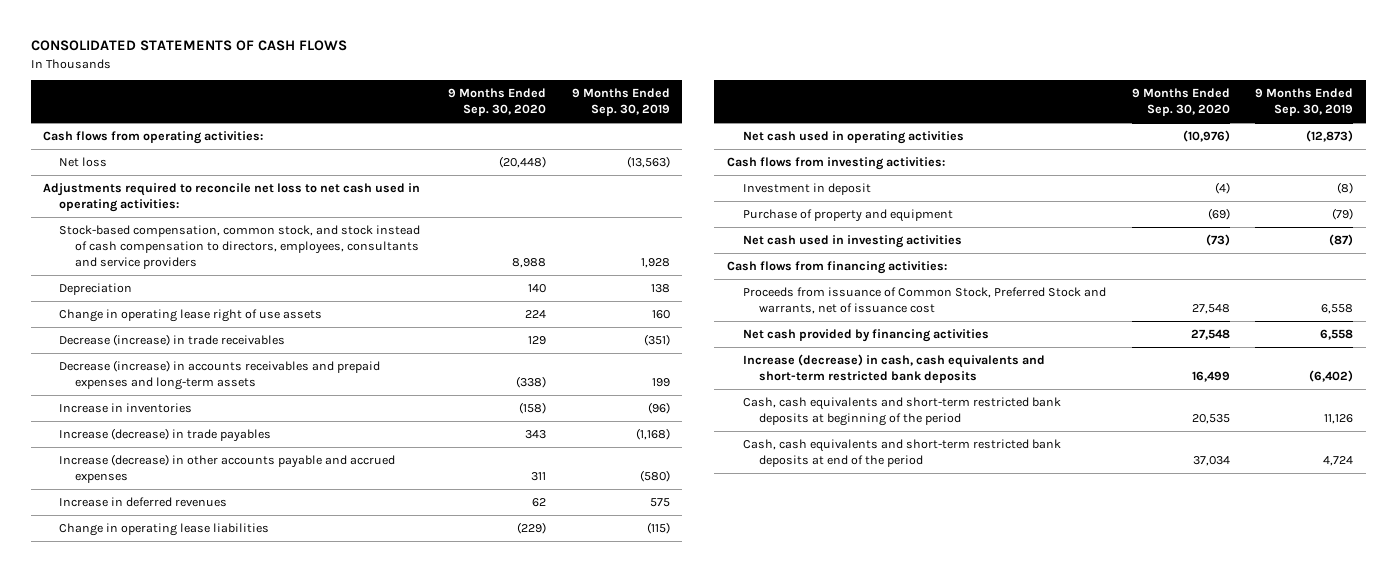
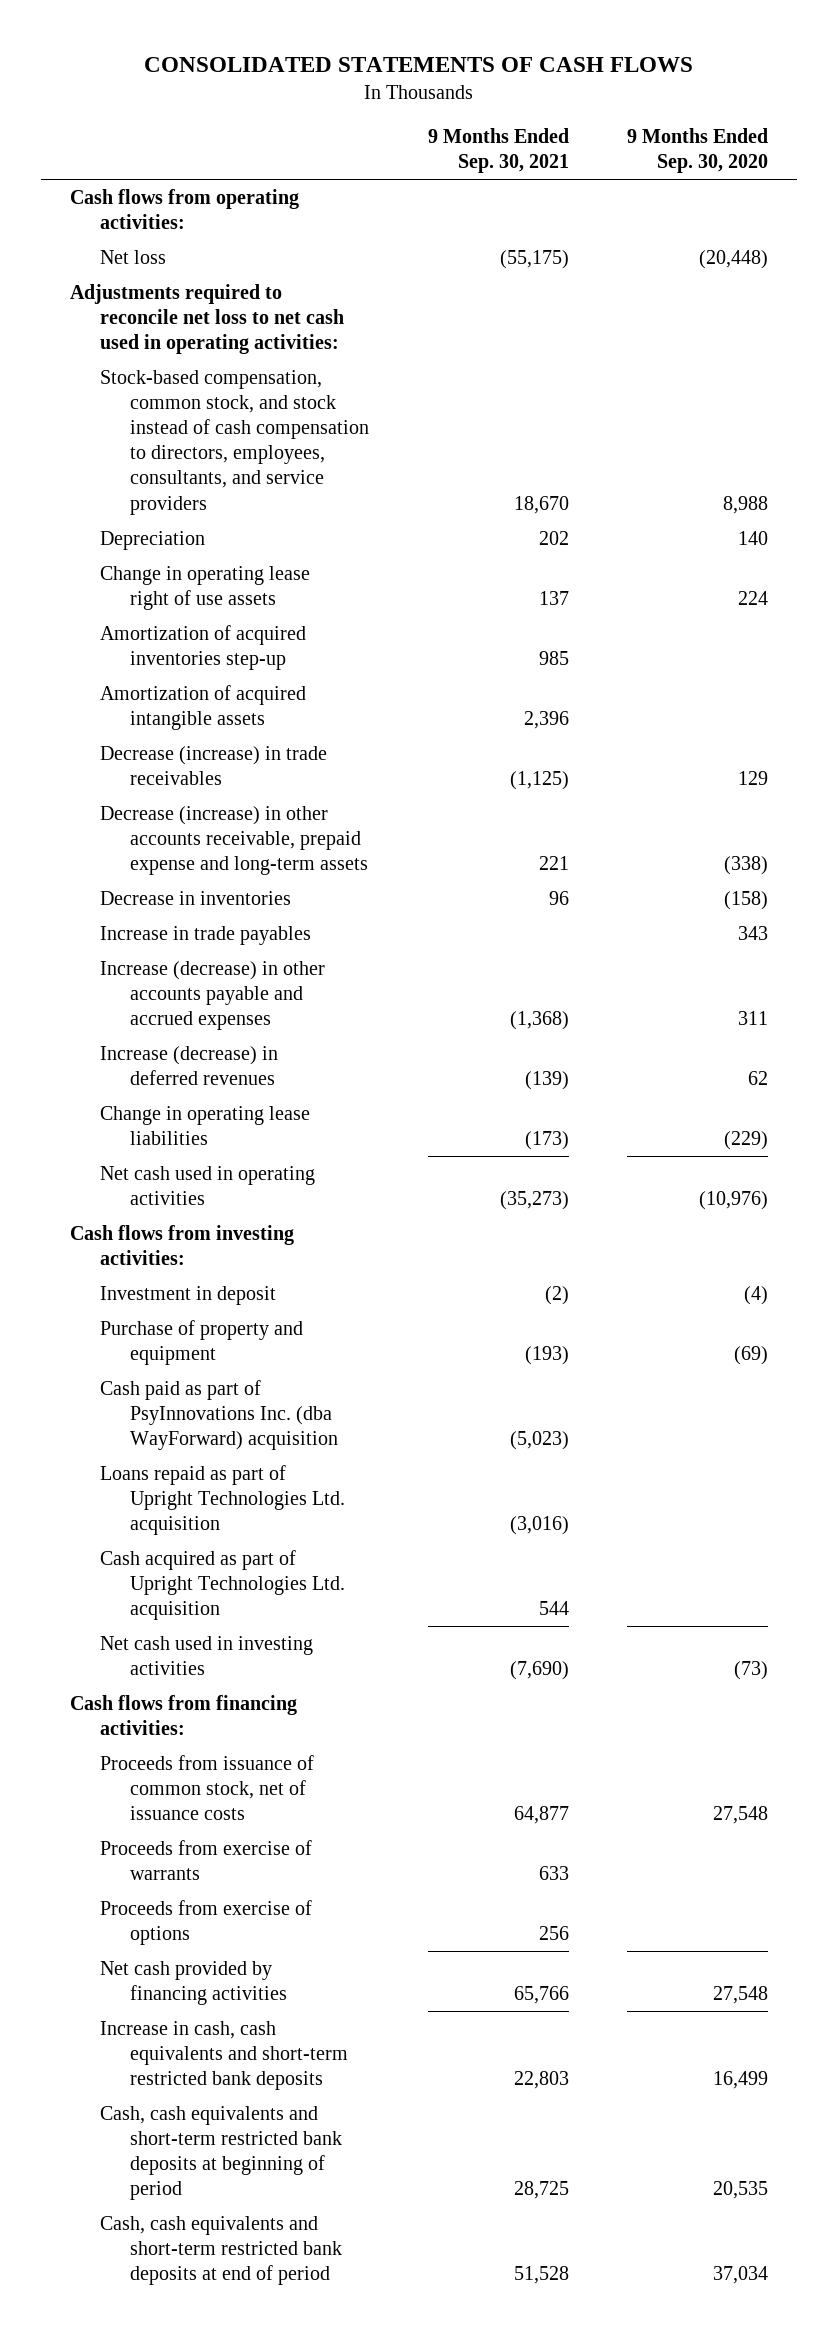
[571,88,670,117] 9 Months Ended Sep. 30, 2019 -> none
none -> [427,128,569,174] 9 Months Ended Sep. 30, 2021
[59,224,421,269] Stock-based compensation, common stock, and stock instead of cash compensation to directors, employees, consultants and service providers -> [100,370,370,515] Stock-based compensation, common stock, and stock instead of cash compensation to directors, employees, consultants, and service providers
none -> [100,625,307,671] Amortization of acquired inventories step-up
none -> [100,685,307,731] Amortization of acquired intangible assets
[59,359,381,390] Decrease (increase) in accounts receivables and prepaid expenses and long-term assets -> [100,806,369,876] Decrease (increase) in other accounts receivable, prepaid expense and long-term assets
[59,402,193,413] Increase in inventories -> [100,891,292,906] Decrease in inventories
[59,427,272,442] Increase (decrease) in trade payables -> [100,926,312,946] Increase in trade payables
[59,496,228,507] Increase in deferred revenues -> [100,1046,279,1086] Increase (decrease) in deferred revenues
none -> [100,1380,339,1451] Cash paid as part of PsyInnovations Inc. (dba WayForward) acquisition
none -> [100,1465,346,1536] Loans repaid as part of Upright Technologies Ltd. acquisition
none -> [100,1550,346,1621] Cash acquired as part of Upright Technologies Ltd. acquisition
[742,286,1106,314] Proceeds from issuance of Common Stock, Preferred Stock and warrants, net of issuance cost -> [100,1755,315,1821] Proceeds from issuance of common stock, net of issuance costs
none -> [100,1840,313,1881] Proceeds from exercise of warrants
none -> [100,1900,313,1946] Proceeds from exercise of options
[742,353,1045,383] Increase (decrease) in cash, cash equivalents and short-term restricted bank deposits -> [100,2021,349,2091] Increase in cash, cash equivalents and short-term restricted bank deposits
[742,396,1061,426] Cash, cash equivalents and short-term restricted bank deposits at beginning of the period -> [100,2106,343,2201] Cash, cash equivalents and short-term restricted bank deposits at beginning of period
[742,438,1061,467] Cash, cash equivalents and short-term restricted bank deposits at end of the period -> [100,2216,343,2286] Cash, cash equivalents and short-term restricted bank deposits at end of period

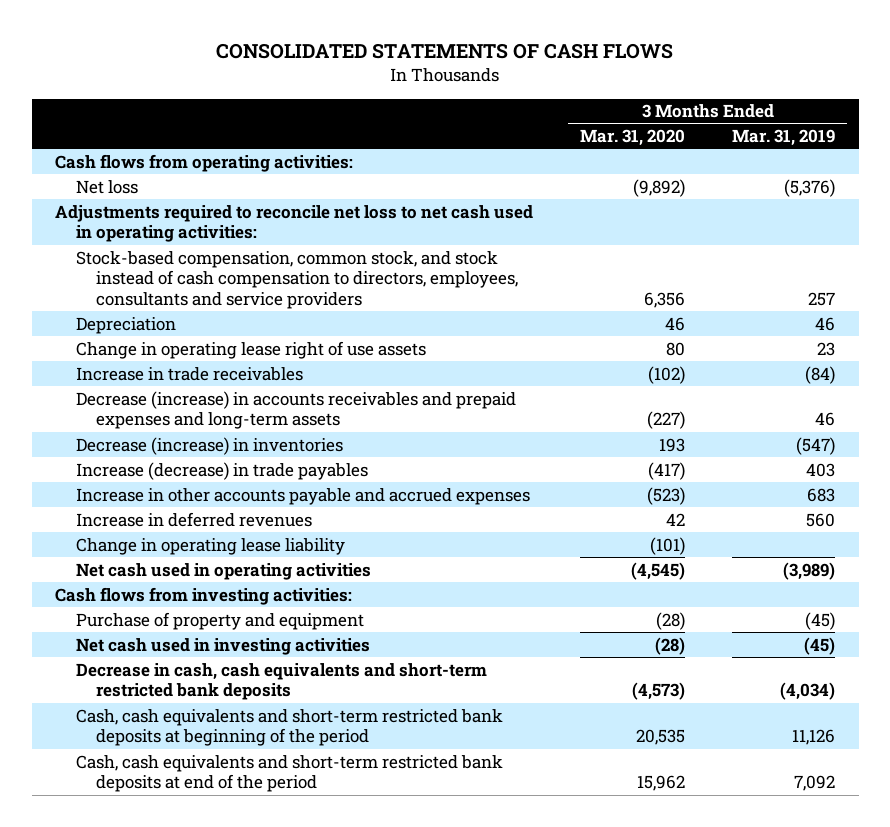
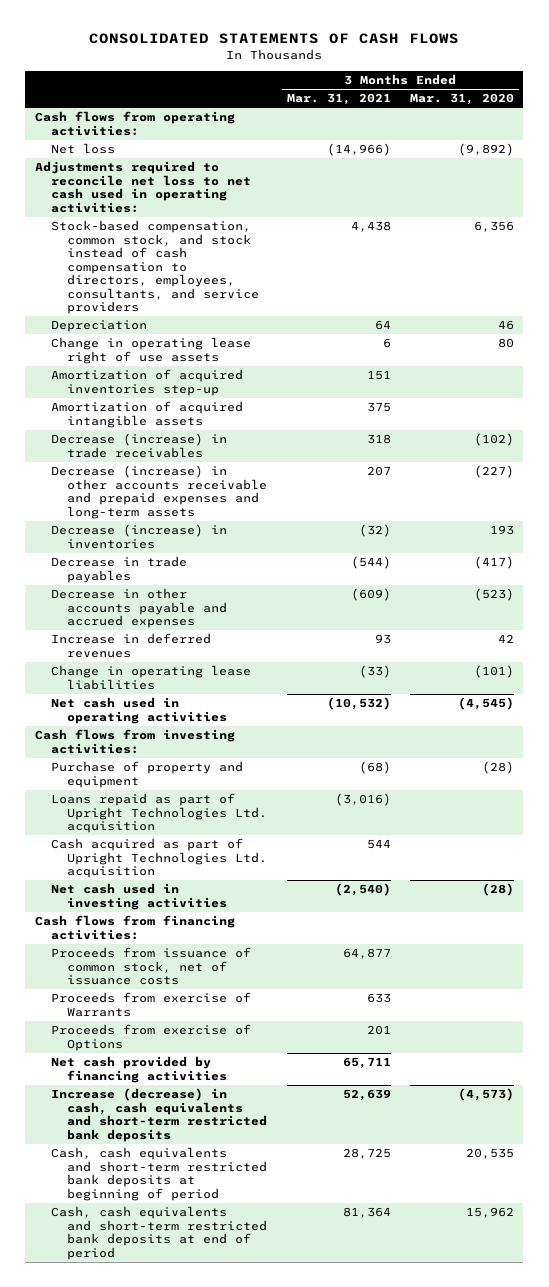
[732,129,836,147] Mar. 31, 2019 -> none
none -> [286,93,391,106] Mar. 31, 2021
[75,250,519,310] Stock-based compensation, common stock, and stock instead of cash compensation to directors, employees, consultants and service providers -> [51,220,260,315] Stock-based compensation, common stock, and stock instead of cash compensation to directors, employees, consultants, and service providers
none -> [51,369,244,396] Amortization of acquired inventories step-up
none -> [51,401,244,428] Amortization of acquired intangible assets
[75,366,303,381] Increase in trade receivables -> [51,433,228,458] Decrease (increase) in trade receivables
[75,390,516,430] Decrease (increase) in accounts receivables and prepaid expenses and long-term assets -> [51,465,268,519] Decrease (increase) in other accounts receivable and prepaid expenses and long-term assets
[75,461,368,480] Increase (decrease) in trade payables -> [51,556,188,583] Decrease in trade payables
[75,487,530,505] Increase in other accounts payable and accrued expenses -> [51,588,228,629] Decrease in other accounts payable and accrued expenses
[75,537,345,555] Change in operating lease liability -> [51,665,252,690] Change in operating lease liabilities
none -> [51,793,268,834] Loans repaid as part of Upright Technologies Ltd. acquisition
none -> [51,838,268,879] Cash acquired as part of Upright Technologies Ltd. acquisition
none -> [34,915,235,940] Cash flows from financing activities:
none -> [51,947,252,986] Proceeds from issuance of common stock, net of issuance costs
none -> [51,992,252,1017] Proceeds from exercise of Warrants
none -> [51,1024,252,1051] Proceeds from exercise of Options
none -> [51,1056,228,1083] Net cash provided by financing activities
[75,662,487,701] Decrease in cash, cash equivalents and short-term restricted bank deposits -> [51,1088,268,1142] Increase (decrease) in cash, cash equivalents and short-term restricted bank deposits
[75,708,503,747] Cash, cash equivalents and short-term restricted bank deposits at beginning of the period -> [51,1147,268,1201] Cash, cash equivalents and short-term restricted bank deposits at beginning of period
[75,754,503,793] Cash, cash equivalents and short-term restricted bank deposits at end of the period -> [51,1206,268,1260] Cash, cash equivalents and short-term restricted bank deposits at end of period

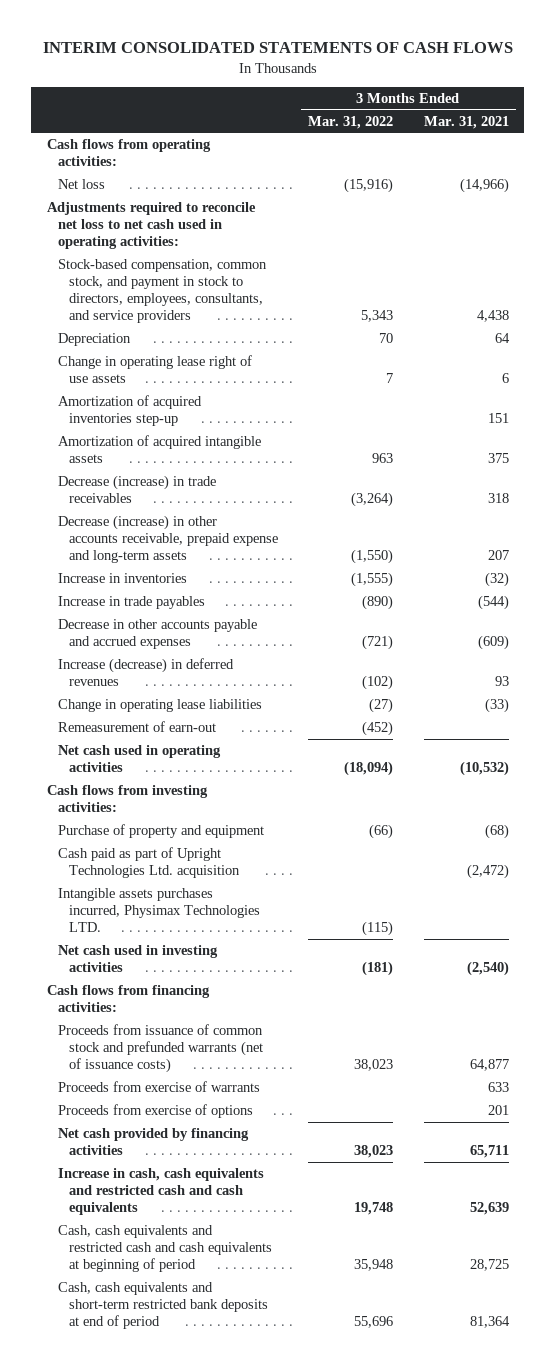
[89,33,460,45] CONSOLIDATED STATEMENTS OF CASH FLOWS -> [42,42,513,54] INTERIM CONSOLIDATED STATEMENTS OF CASH FLOWS
[409,93,514,106] Mar. 31, 2020 -> none
none -> [308,115,394,129] Mar. 31, 2022
[51,220,260,315] Stock-based compensation, common stock, and stock instead of cash compensation to directors, employees, consultants, and service providers -> [57,258,267,324] Stock-based compensation, common stock, and payment in stock to directors, employees, consultants, and service providers
[51,465,268,519] Decrease (increase) in other accounts receivable and prepaid expenses and long-term assets -> [57,514,278,564] Decrease (increase) in other accounts receivable, prepaid expense and long-term assets
[51,524,228,549] Decrease (increase) in inventories -> [57,572,187,583] Increase in inventories
[51,556,188,583] Decrease in trade payables -> [57,595,205,609] Increase in trade payables
[51,633,212,658] Increase in deferred revenues -> [57,657,234,686] Increase (decrease) in deferred revenues
none -> [57,720,216,732] Remeasurement of earn-out
[51,793,268,834] Loans repaid as part of Upright Technologies Ltd. acquisition -> none
[51,838,268,879] Cash acquired as part of Upright Technologies Ltd. acquisition -> [57,846,240,878] Cash paid as part of Upright Technologies Ltd. acquisition
[366,839,391,850] 544 -> [466,863,509,879] (2,472)
none -> [57,887,260,933] Intangible assets purchases incurred, Physimax Technologies LTD.
[51,947,252,986] Proceeds from issuance of common stock, net of issuance costs -> [57,1023,263,1074] Proceeds from issuance of common stock and prefunded warrants (net of issuance costs)
[51,992,252,1017] Proceeds from exercise of Warrants -> [57,1080,260,1092] Proceeds from exercise of warrants
[51,1024,252,1051] Proceeds from exercise of Options -> [57,1103,253,1118] Proceeds from exercise of options
[51,1088,268,1142] Increase (decrease) in cash, cash equivalents and short-term restricted bank deposits -> [57,1167,264,1216] Increase in cash, cash equivalents and restricted cash and cash equivalents
[51,1147,268,1201] Cash, cash equivalents and short-term restricted bank deposits at beginning of period -> [57,1224,272,1273] Cash, cash equivalents and restricted cash and cash equivalents at beginning of period

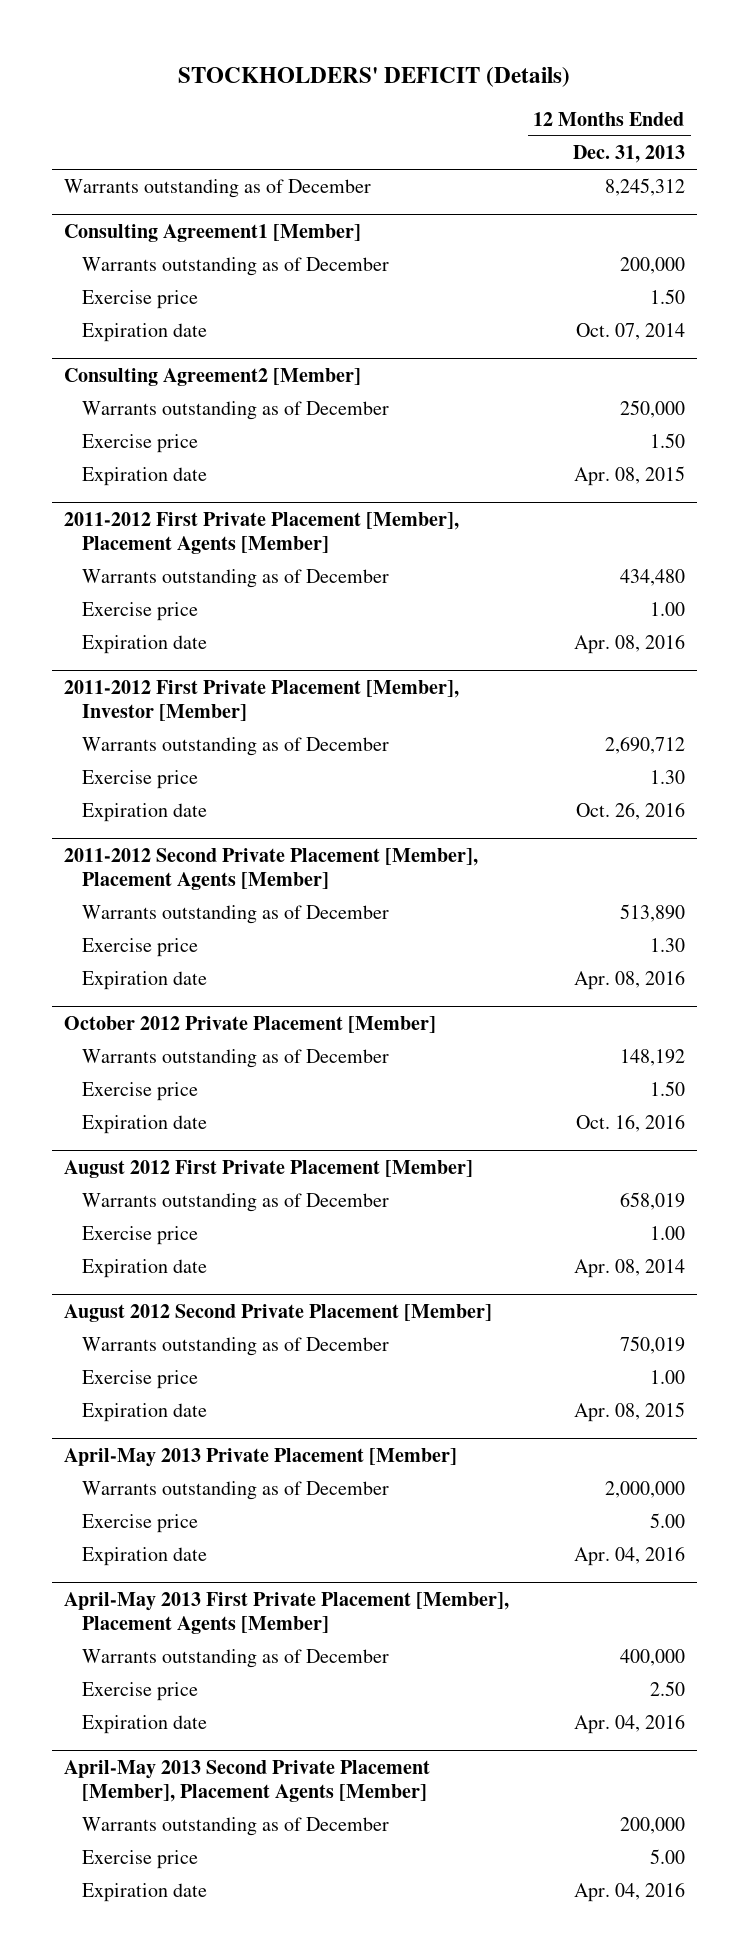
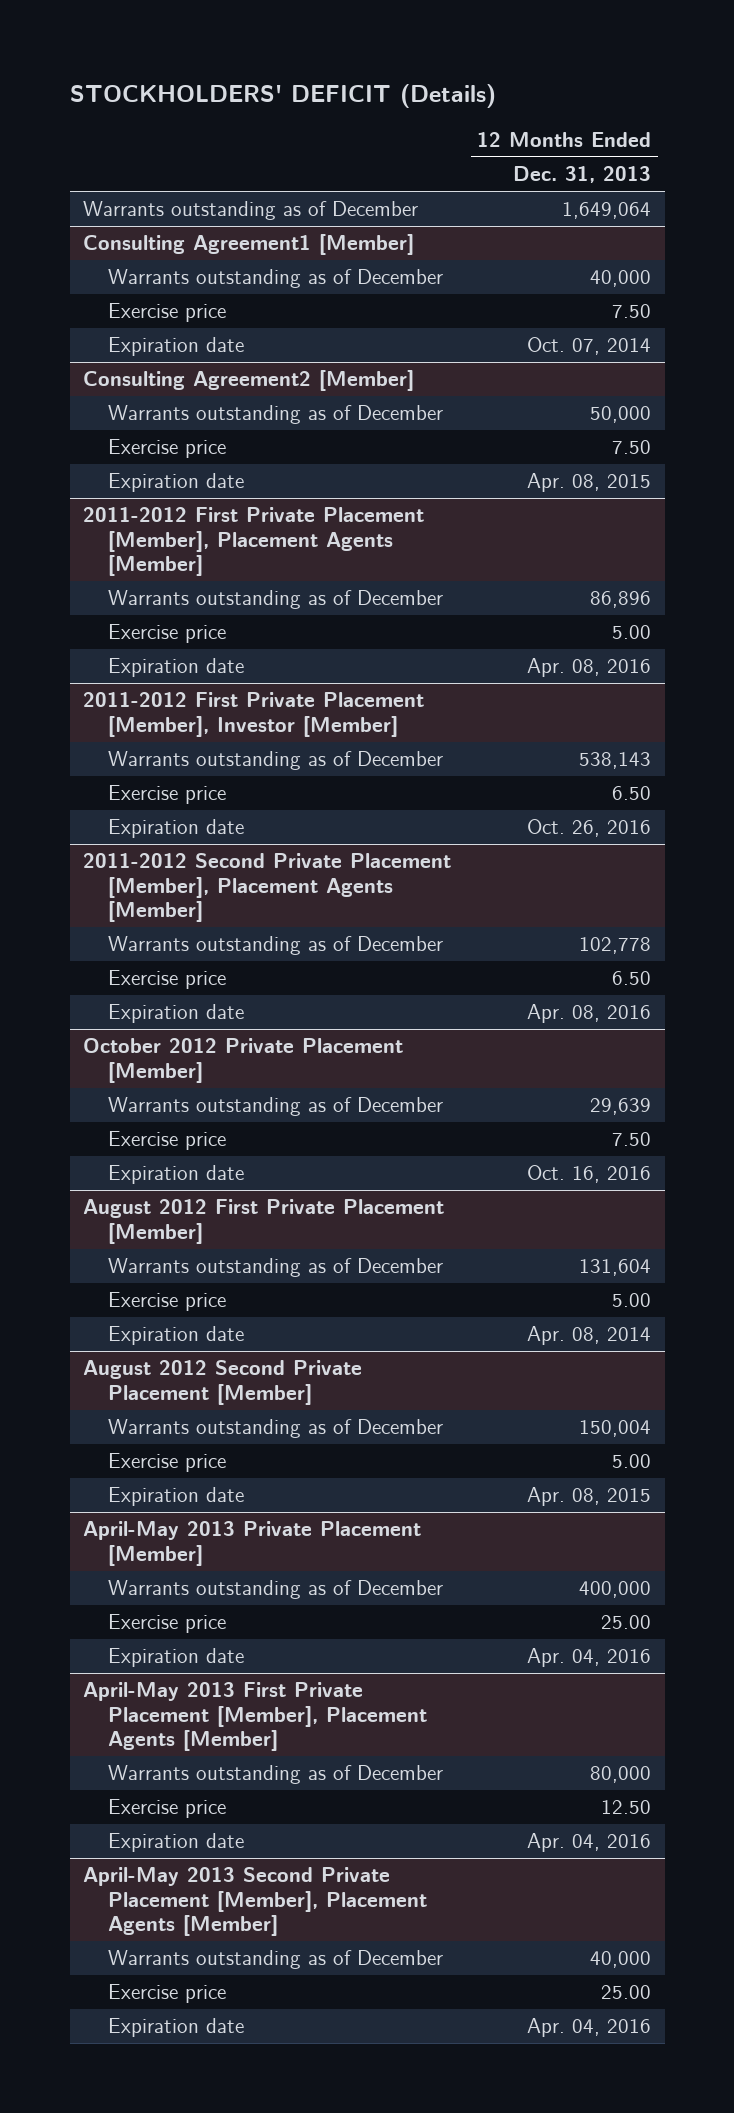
[604,178,685,197] 8,245,312 -> [562,202,652,220] 1,649,064
[619,257,685,275] 200,000 -> [590,270,652,288] 40,000
[649,289,685,305] 1.50 -> [612,304,652,319] 7.50
[619,400,685,419] 250,000 -> [590,406,652,424] 50,000
[649,433,685,449] 1.50 -> [612,440,652,455] 7.50
[619,569,685,587] 434,480 -> [590,591,652,609] 86,896
[649,602,685,617] 1.00 -> [612,625,652,640] 5.00
[604,736,685,755] 2,690,712 -> [579,752,652,770] 538,143
[649,770,685,785] 1.30 -> [612,786,652,801] 6.50
[619,904,685,923] 513,890 -> [579,937,652,955] 102,778
[649,938,685,953] 1.30 -> [612,971,652,986] 6.50
[619,1049,685,1067] 148,192 -> [590,1098,652,1116] 29,639
[649,1081,685,1097] 1.50 -> [612,1132,652,1147] 7.50
[619,1192,685,1211] 658,019 -> [579,1259,652,1277] 131,604
[649,1226,685,1241] 1.00 -> [612,1293,652,1308] 5.00
[619,1336,685,1355] 750,019 -> [579,1420,652,1438] 150,004
[649,1370,685,1385] 1.00 -> [612,1454,652,1469] 5.00
[604,1481,685,1499] 2,000,000 -> [579,1581,652,1599] 400,000
[649,1513,685,1529] 5.00 -> [601,1615,652,1630] 25.00
[619,1649,685,1667] 400,000 -> [590,1766,652,1784] 80,000
[649,1681,685,1697] 2.50 -> [601,1800,652,1815] 12.50
[619,1817,685,1835] 200,000 -> [590,1951,652,1969] 40,000
[649,1849,685,1865] 5.00 -> [601,1985,652,2000] 25.00

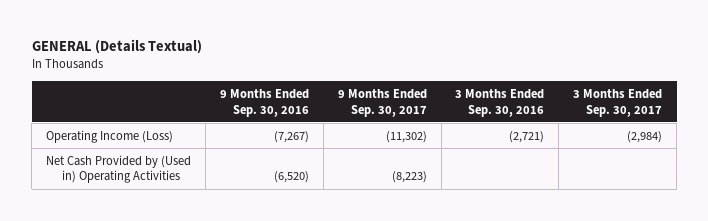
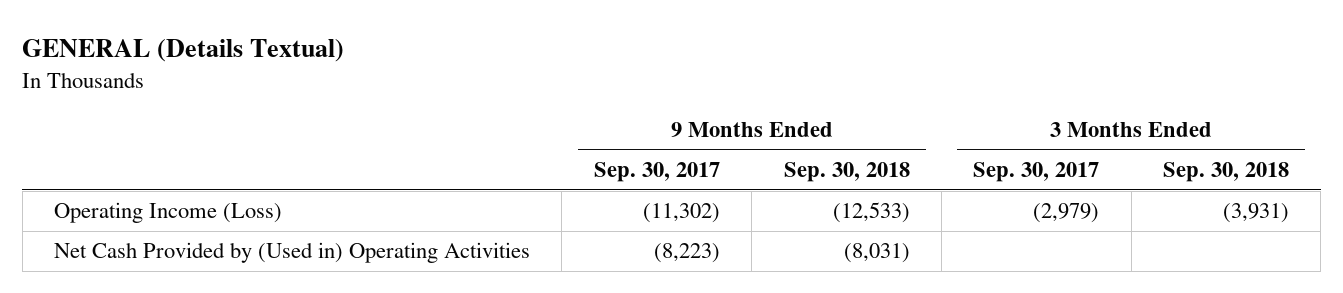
[219,88,309,117] 9 Months Ended Sep. 30, 2016 -> none
[455,88,545,117] 3 Months Ended Sep. 30, 2016 -> none
none -> [783,162,910,183] Sep. 30, 2018
none -> [1163,162,1290,183] Sep. 30, 2018
[627,130,663,143] (2,984) -> [1033,203,1100,224] (2,979)

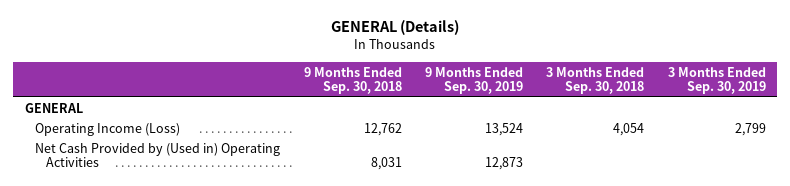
[22,39,345,63] GENERAL (Details Textual) -> [331,20,460,36] GENERAL (Details)
[593,162,720,183] Sep. 30, 2017 -> none
[973,162,1100,183] Sep. 30, 2017 -> none
none -> [425,66,524,95] 9 Months Ended Sep. 30, 2019
none -> [667,66,766,95] 3 Months Ended Sep. 30, 2019
none -> [24,102,83,113] GENERAL
[832,202,910,224] (12,533) -> [363,122,402,136] 12,762
[1223,203,1290,224] (3,931) -> [613,122,645,136] 4,054
[843,243,910,264] (8,031) -> [370,157,402,171] 8,031

